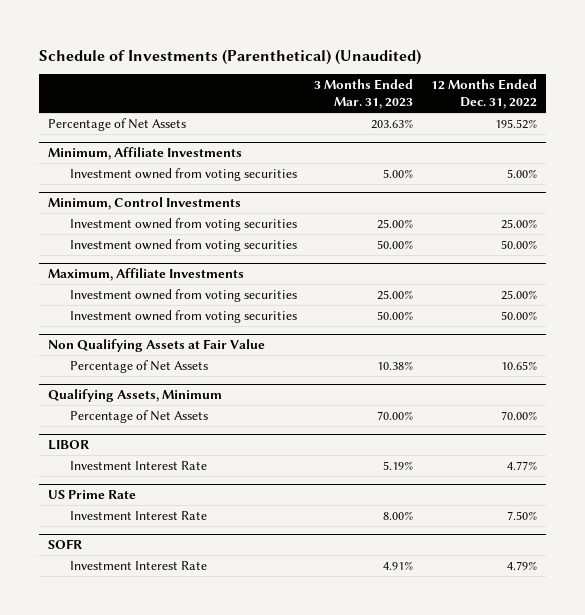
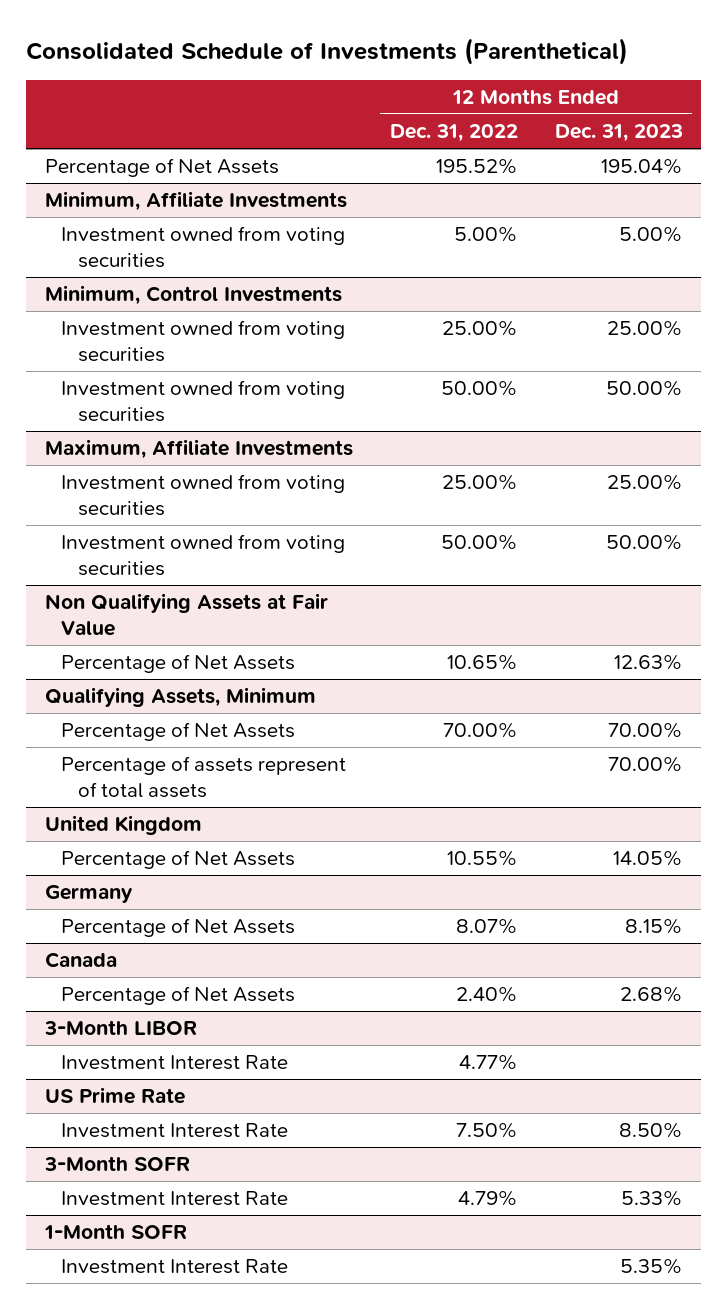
[39,48,422,65] Schedule of Investments (Parenthetical) (Unaudited) -> [26,37,629,65] Consolidated Schedule of Investments (Parenthetical)
[314,79,414,110] 3 Months Ended Mar. 31, 2023 -> none
none -> [554,124,683,143] Dec. 31, 2023
[48,440,90,451] LIBOR -> none
none -> [61,756,347,798] Percentage of assets represent of total assets
none -> [44,815,202,836] United Kingdom
none -> [61,850,296,870] Percentage of Net Assets
none -> [44,885,133,904] Germany
none -> [61,918,296,938] Percentage of Net Assets
none -> [44,952,117,969] Canada
none -> [61,986,296,1006] Percentage of Net Assets
none -> [43,1020,197,1036] 3-Month LIBOR
[48,539,83,550] SOFR -> [43,1156,190,1172] 3-Month SOFR
none -> [43,1224,187,1240] 1-Month SOFR
none -> [61,1259,289,1275] Investment Interest Rate

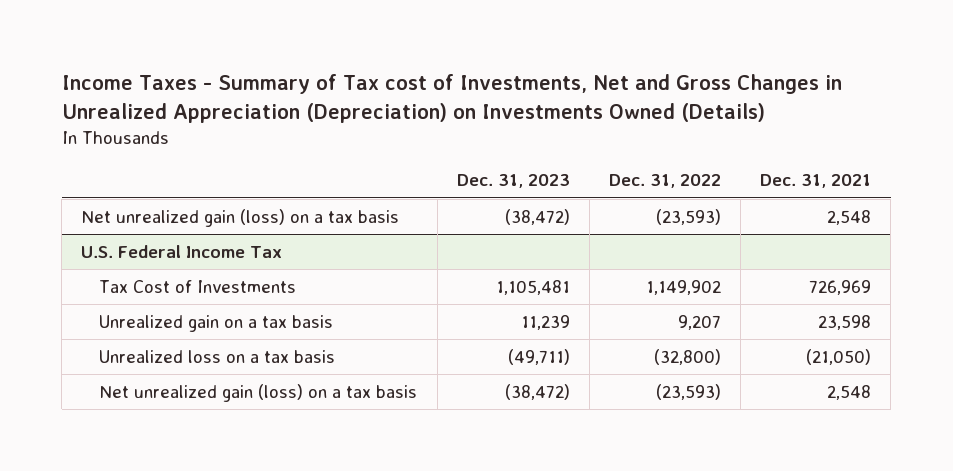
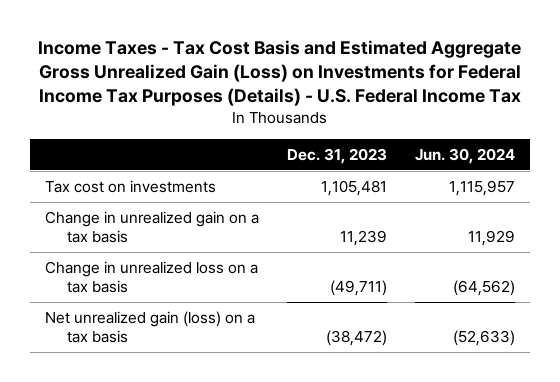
[61,74,842,124] Income Taxes - Summary of Tax cost of Investments, Net and Gross Changes in Unrealized Appreciation (Depreciation) on Investments Owned (Details) -> [37,40,521,107] Income Taxes - Tax Cost Basis and Estimated Aggregate Gross Unrealized Gain (Loss) on Investments for Federal Income Tax Purposes (Details) - U.S. Federal Income Tax
[608,174,721,189] Dec. 31, 2022 -> none
[760,174,872,189] Dec. 31, 2021 -> none
none -> [415,147,516,164] Jun. 30, 2024
[81,208,400,227] Net unrealized gain (loss) on a tax basis -> none
[81,244,283,258] U.S. Federal Income Tax -> none
[99,279,297,293] Tax Cost of Investments -> [44,179,216,193] Tax cost on investments
[99,314,334,332] Unrealized gain on a tax basis -> [44,210,259,244] Change in unrealized gain on a tax basis
[99,349,336,363] Unrealized loss on a tax basis -> [44,260,258,294] Change in unrealized loss on a tax basis

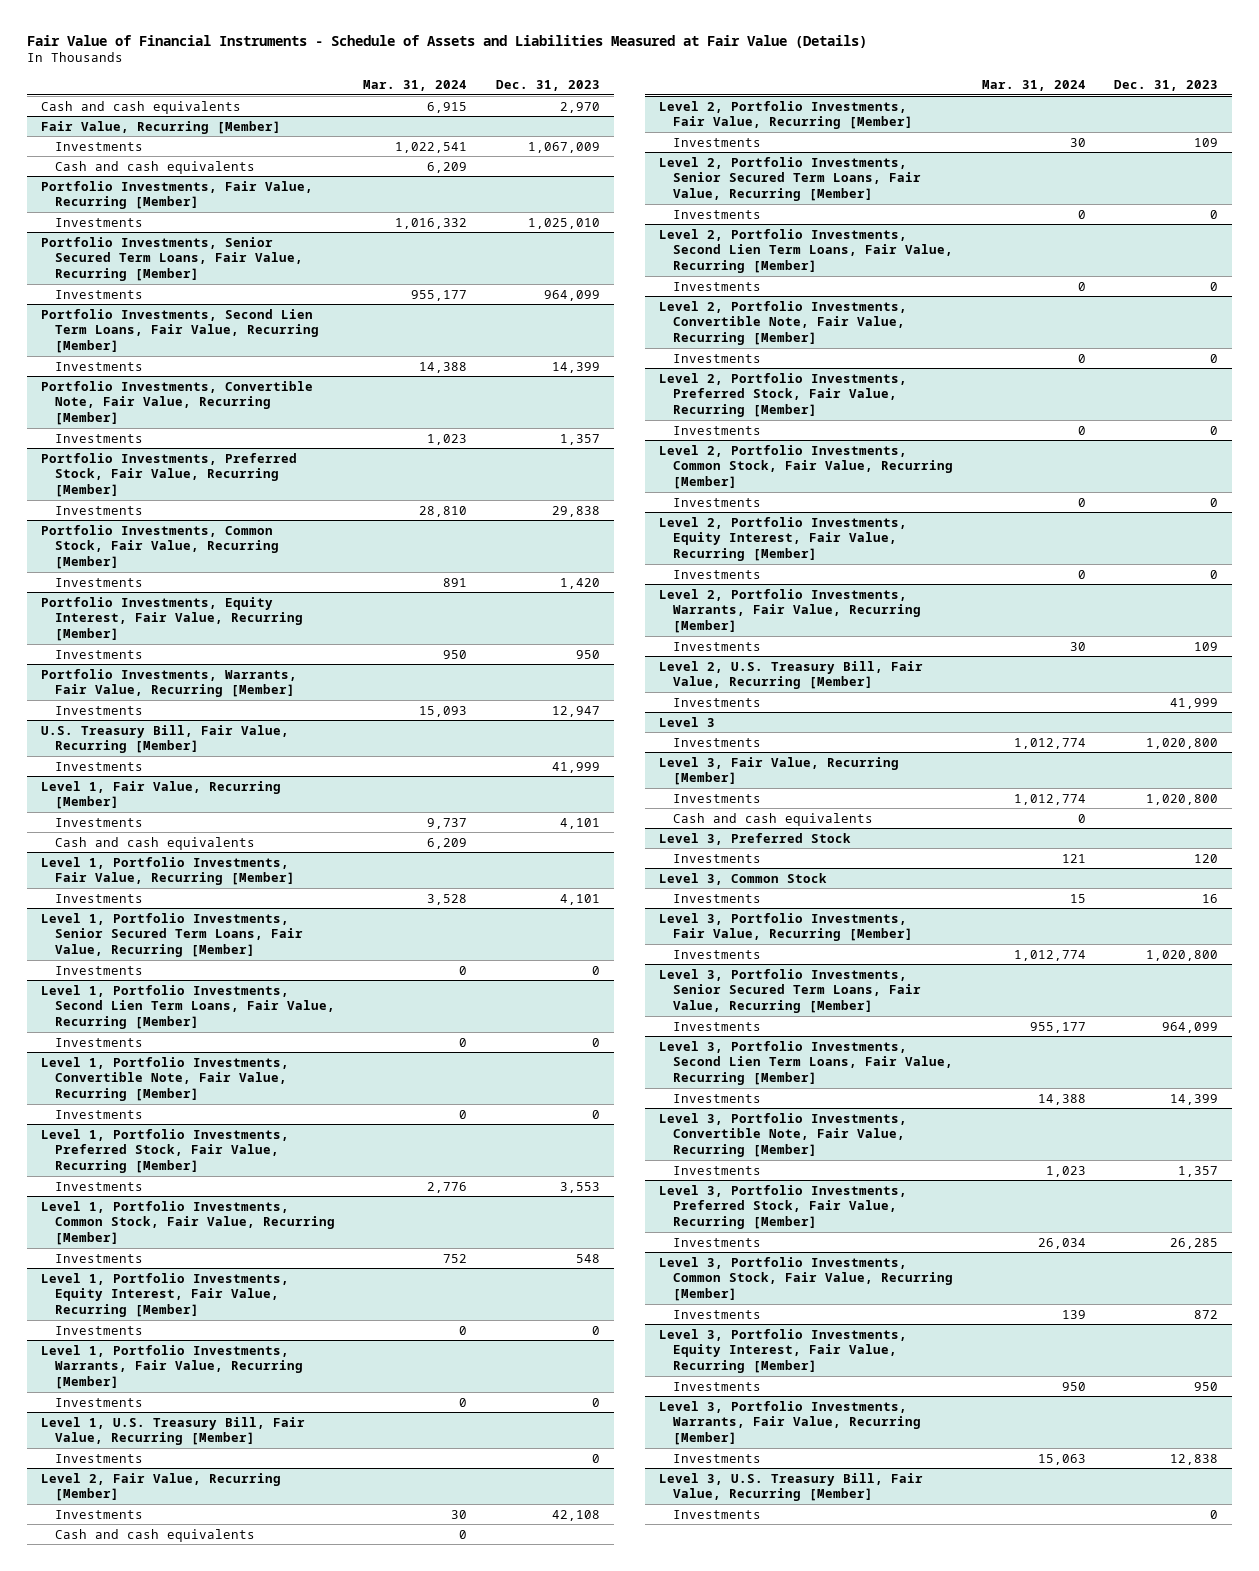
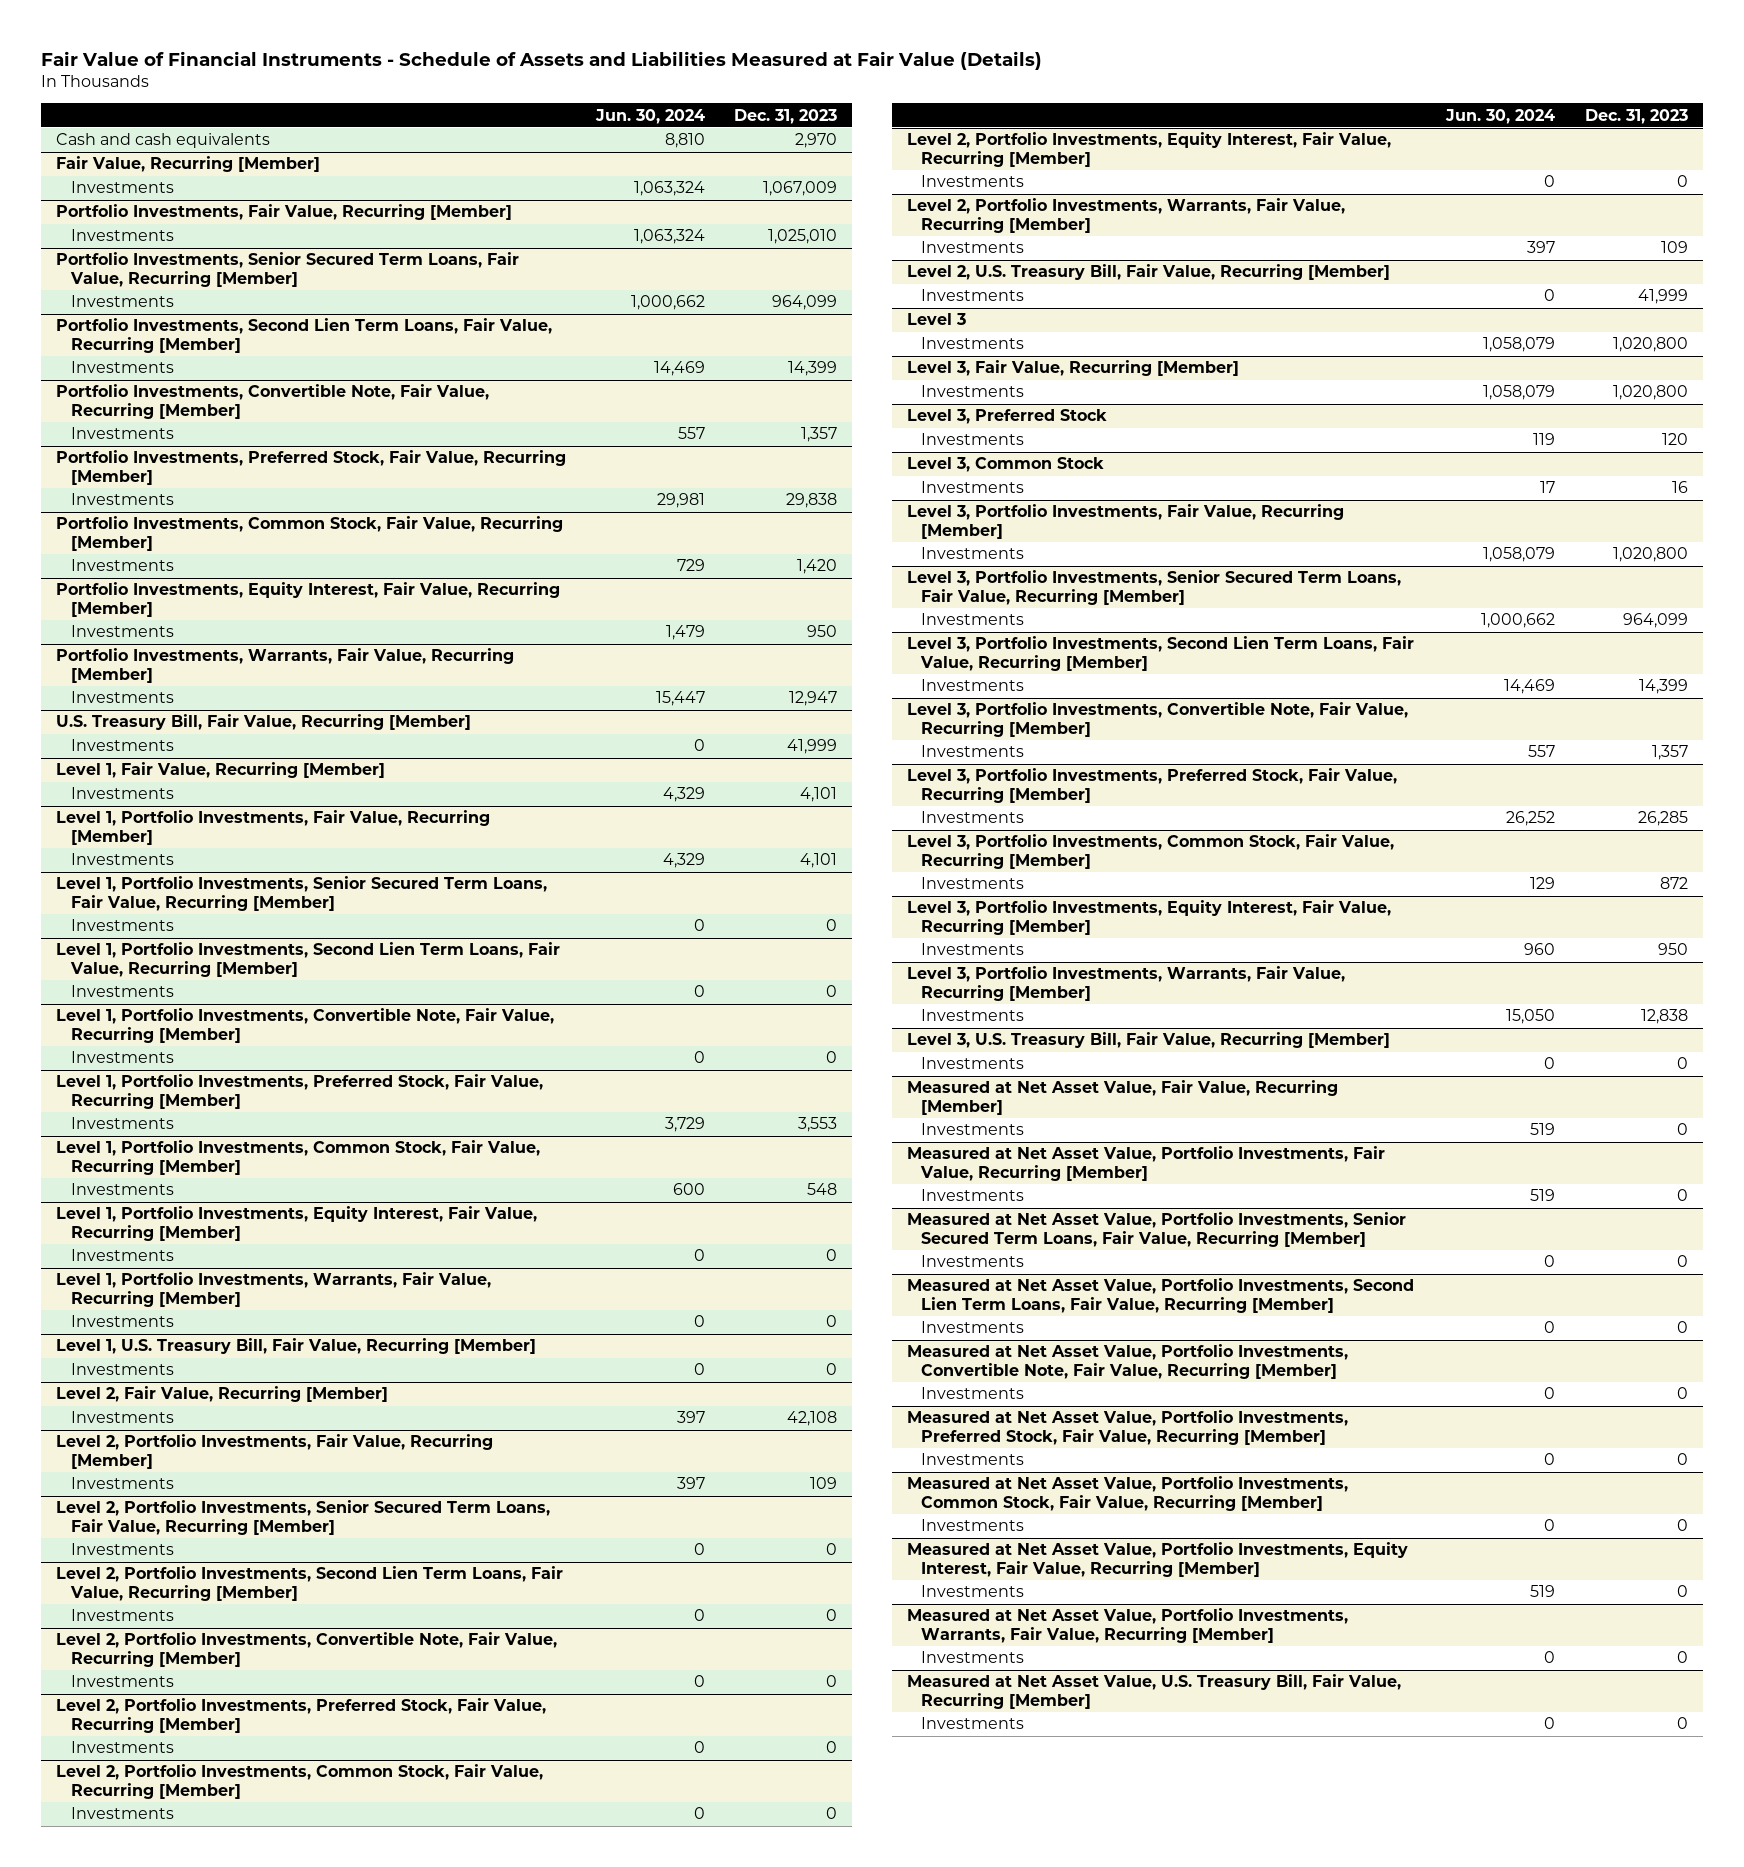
[363,80,468,92] Mar. 31, 2024 -> none
none -> [594,108,705,124] Jun. 30, 2024
[54,160,255,174] Cash and cash equivalents -> none
[54,836,255,850] Cash and cash equivalents -> none
[54,1528,255,1542] Cash and cash equivalents -> none
[673,812,874,826] Cash and cash equivalents -> none
none -> [906,1080,1338,1116] Measured at Net Asset Value, Fair Value, Recurring [Member]
none -> [921,1123,1025,1136] Investments
none -> [906,1146,1385,1182] Measured at Net Asset Value, Portfolio Investments, Fair Value, Recurring [Member]
none -> [921,1189,1025,1202] Investments
none -> [906,1212,1406,1248] Measured at Net Asset Value, Portfolio Investments, Senior Secured Term Loans, Fair Value, Recurring [Member]
none -> [921,1255,1025,1268] Investments
none -> [906,1278,1414,1314] Measured at Net Asset Value, Portfolio Investments, Second Lien Term Loans, Fair Value, Recurring [Member]
none -> [921,1321,1025,1334] Investments
none -> [906,1344,1348,1380] Measured at Net Asset Value, Portfolio Investments, Convertible Note, Fair Value, Recurring [Member]
none -> [921,1387,1025,1400] Investments
none -> [906,1410,1348,1446] Measured at Net Asset Value, Portfolio Investments, Preferred Stock, Fair Value, Recurring [Member]
none -> [921,1453,1025,1466] Investments
none -> [906,1476,1348,1512] Measured at Net Asset Value, Portfolio Investments, Common Stock, Fair Value, Recurring [Member]
none -> [921,1519,1025,1532] Investments
none -> [906,1542,1408,1578] Measured at Net Asset Value, Portfolio Investments, Equity Interest, Fair Value, Recurring [Member]
none -> [921,1585,1025,1598] Investments
none -> [906,1608,1348,1644] Measured at Net Asset Value, Portfolio Investments, Warrants, Fair Value, Recurring [Member]
none -> [921,1651,1025,1664] Investments
none -> [906,1674,1401,1710] Measured at Net Asset Value, U.S. Treasury Bill, Fair Value, Recurring [Member]
none -> [921,1717,1025,1730] Investments

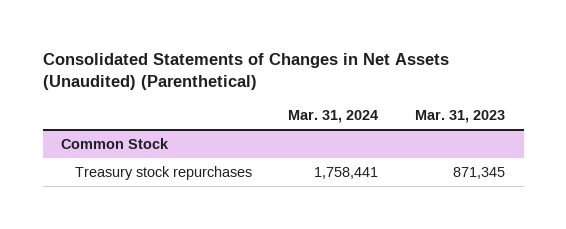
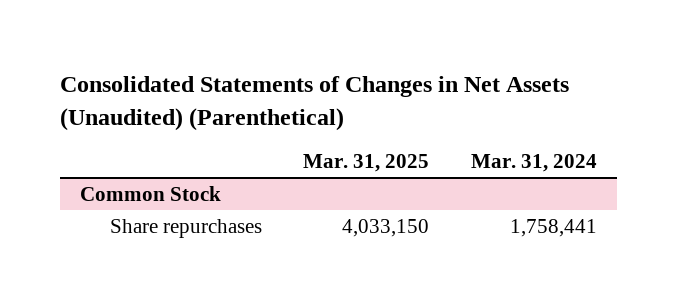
[415,110,506,124] Mar. 31, 2023 -> none
none -> [303,154,430,173] Mar. 31, 2025
[74,165,252,180] Treasury stock repurchases -> [110,218,263,238] Share repurchases

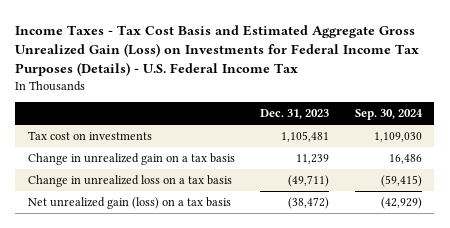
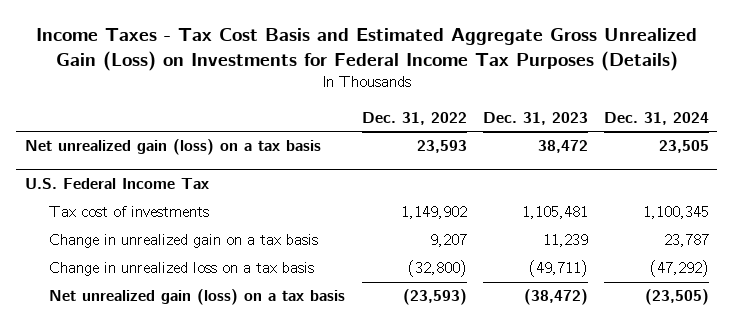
[15,24,420,77] Income Taxes - Tax Cost Basis and Estimated Aggregate Gross Unrealized Gain (Loss) on Investments for Federal Income Tax Purposes (Details) - U.S. Federal Income Tax -> [35,28,697,71] Income Taxes - Tax Cost Basis and Estimated Aggregate Gross Unrealized Gain (Loss) on Investments for Federal Income Tax Purposes (Details)
[354,109,423,121] Sep. 30, 2024 -> none
none -> [361,111,467,125] Dec. 31, 2022
none -> [604,111,710,125] Dec. 31, 2024
none -> [24,139,321,156] Net unrealized gain (loss) on a tax basis
none -> [24,178,209,190] U.S. Federal Income Tax
[28,131,153,141] Tax cost on investments -> [49,206,210,218] Tax cost of investments

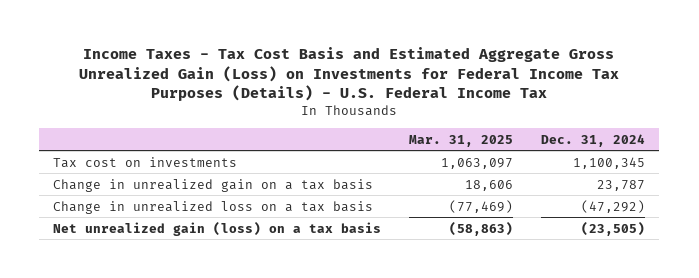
[35,28,697,71] Income Taxes - Tax Cost Basis and Estimated Aggregate Gross Unrealized Gain (Loss) on Investments for Federal Income Tax Purposes (Details) -> [79,46,620,102] Income Taxes - Tax Cost Basis and Estimated Aggregate Gross Unrealized Gain (Loss) on Investments for Federal Income Tax Purposes (Details) - U.S. Federal Income Tax
[361,111,467,125] Dec. 31, 2022 -> none
[482,111,588,125] Dec. 31, 2023 -> none
none -> [409,134,514,147] Mar. 31, 2025
[24,139,321,156] Net unrealized gain (loss) on a tax basis -> none
[24,178,209,190] U.S. Federal Income Tax -> none
[49,206,210,218] Tax cost of investments -> [53,156,238,168] Tax cost on investments

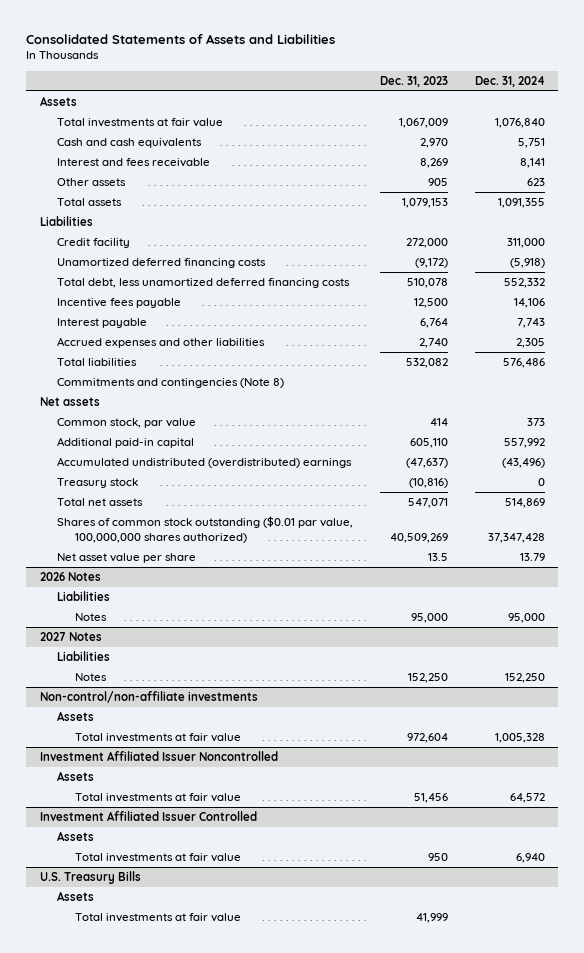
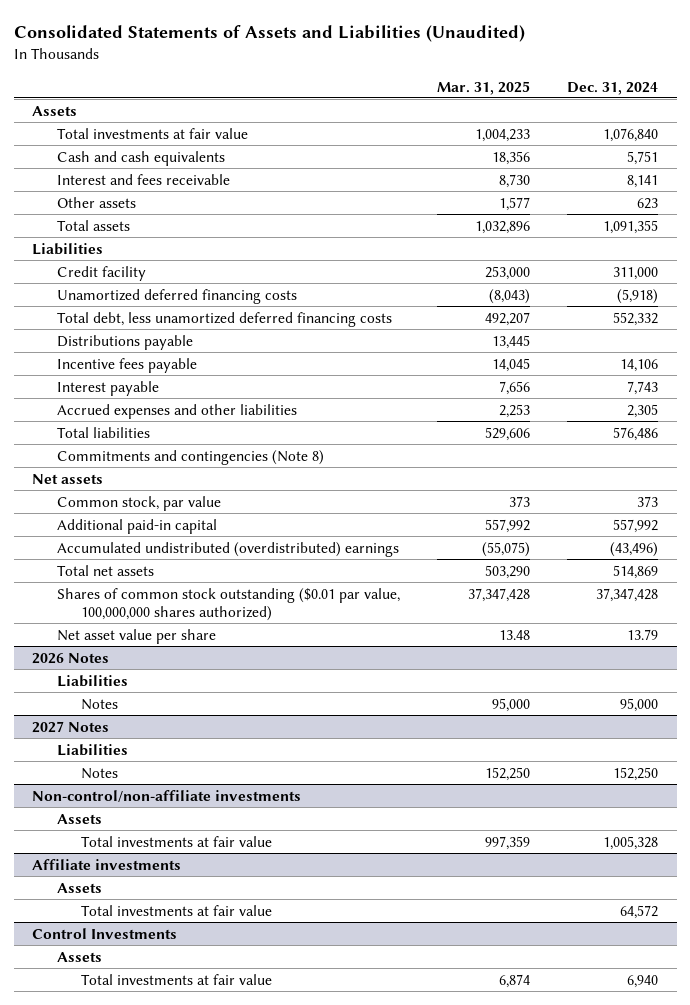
[26,33,336,44] Consolidated Statements of Assets and Liabilities -> [13,24,525,42] Consolidated Statements of Assets and Liabilities (Unaudited)
[379,75,448,87] Dec. 31, 2023 -> none
none -> [436,80,530,95] Mar. 31, 2025
none -> [56,334,193,350] Distributions payable
[57,478,139,489] Treasury stock -> none
[39,751,278,762] Investment Affiliated Issuer Noncontrolled -> [32,858,182,870] Affiliate investments
[39,811,257,822] Investment Affiliated Issuer Controlled -> [32,927,178,939] Control Investments
[39,871,141,885] U.S. Treasury Bills -> none
[57,891,95,902] Assets -> none
[74,913,241,923] Total investments at fair value -> none

